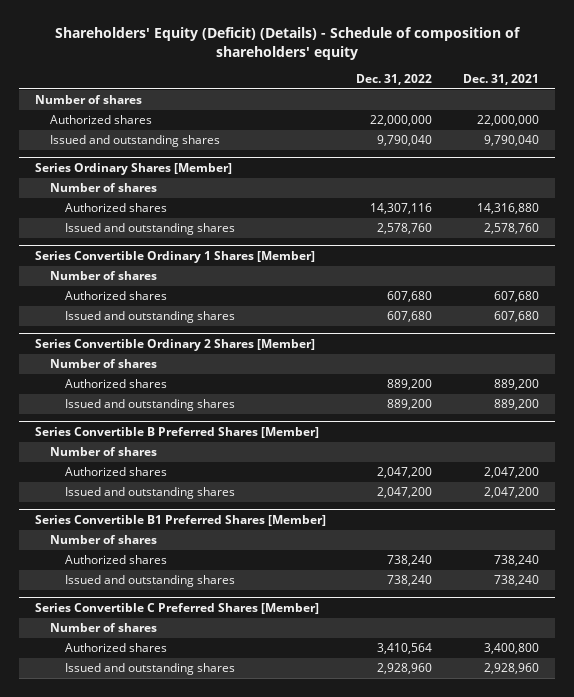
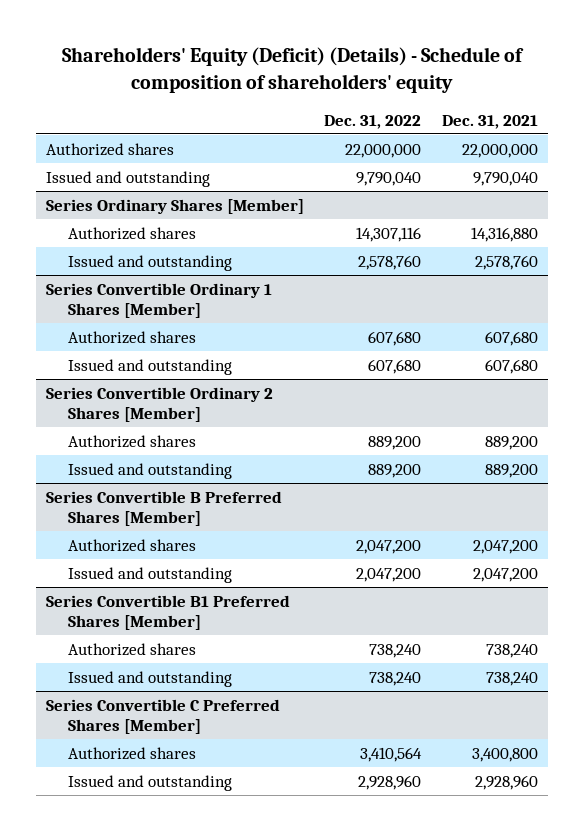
[34,95,142,105] Number of shares -> none
[49,135,220,148] Issued and outstanding shares -> [45,170,210,187] Issued and outstanding
[49,183,157,193] Number of shares -> none
[65,223,236,236] Issued and outstanding shares -> [67,254,232,271] Issued and outstanding
[49,271,157,281] Number of shares -> none
[65,311,236,324] Issued and outstanding shares -> [67,358,232,375] Issued and outstanding
[49,359,157,369] Number of shares -> none
[65,399,236,412] Issued and outstanding shares -> [67,462,232,479] Issued and outstanding
[49,447,157,457] Number of shares -> none
[65,487,236,500] Issued and outstanding shares -> [67,566,232,583] Issued and outstanding
[49,535,157,545] Number of shares -> none
[65,575,236,588] Issued and outstanding shares -> [67,670,232,687] Issued and outstanding
[49,623,157,633] Number of shares -> none
[65,663,236,676] Issued and outstanding shares -> [67,774,232,791] Issued and outstanding

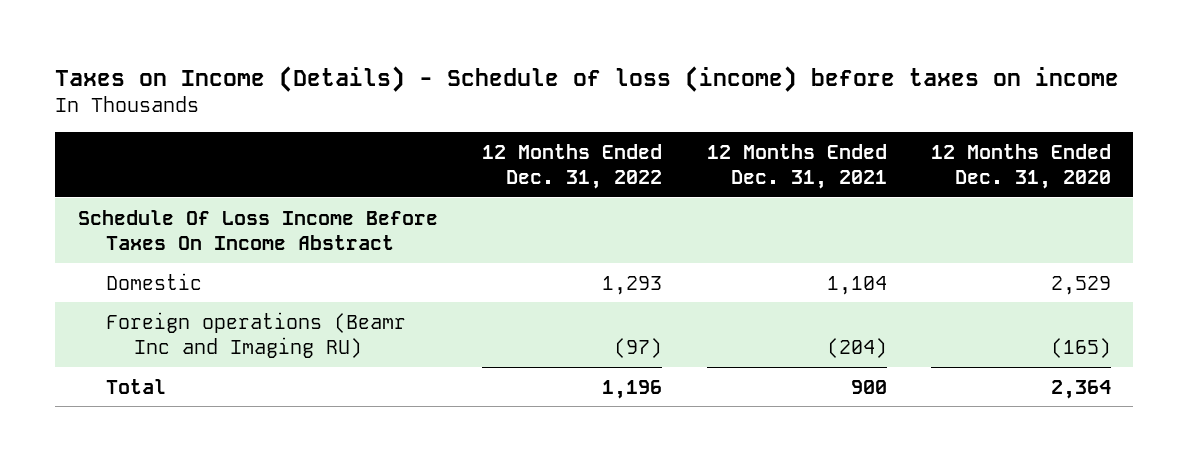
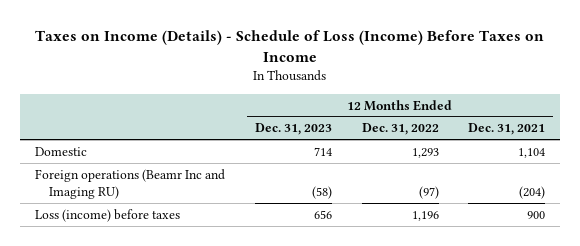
[55,65,1120,92] Taxes on Income (Details) - Schedule of loss (income) before taxes on income -> [35,29,545,63] Taxes on Income (Details) - Schedule of Loss (Income) Before Taxes on Income
[931,143,1112,189] 12 Months Ended Dec. 31, 2020 -> none
none -> [254,123,332,136] Dec. 31, 2023
[77,209,438,250] Schedule Of Loss Income Before Taxes On Income Abstract -> none
[105,378,166,394] Total -> [34,208,180,222] Loss (income) before taxes

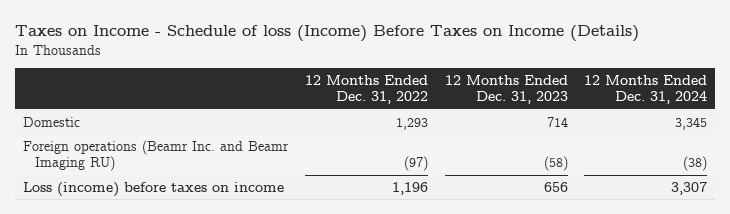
[35,29,545,63] Taxes on Income (Details) - Schedule of Loss (Income) Before Taxes on Income -> [15,25,640,43] Taxes on Income - Schedule of loss (Income) Before Taxes on Income (Details)
[468,123,546,136] Dec. 31, 2021 -> none
none -> [584,75,708,105] 12 Months Ended Dec. 31, 2024
[34,168,225,200] Foreign operations (Beamr Inc and Imaging RU) -> [23,139,290,172] Foreign operations (Beamr Inc. and Beamr Imaging RU)
[34,208,180,222] Loss (income) before taxes -> [23,181,285,197] Loss (income) before taxes on income

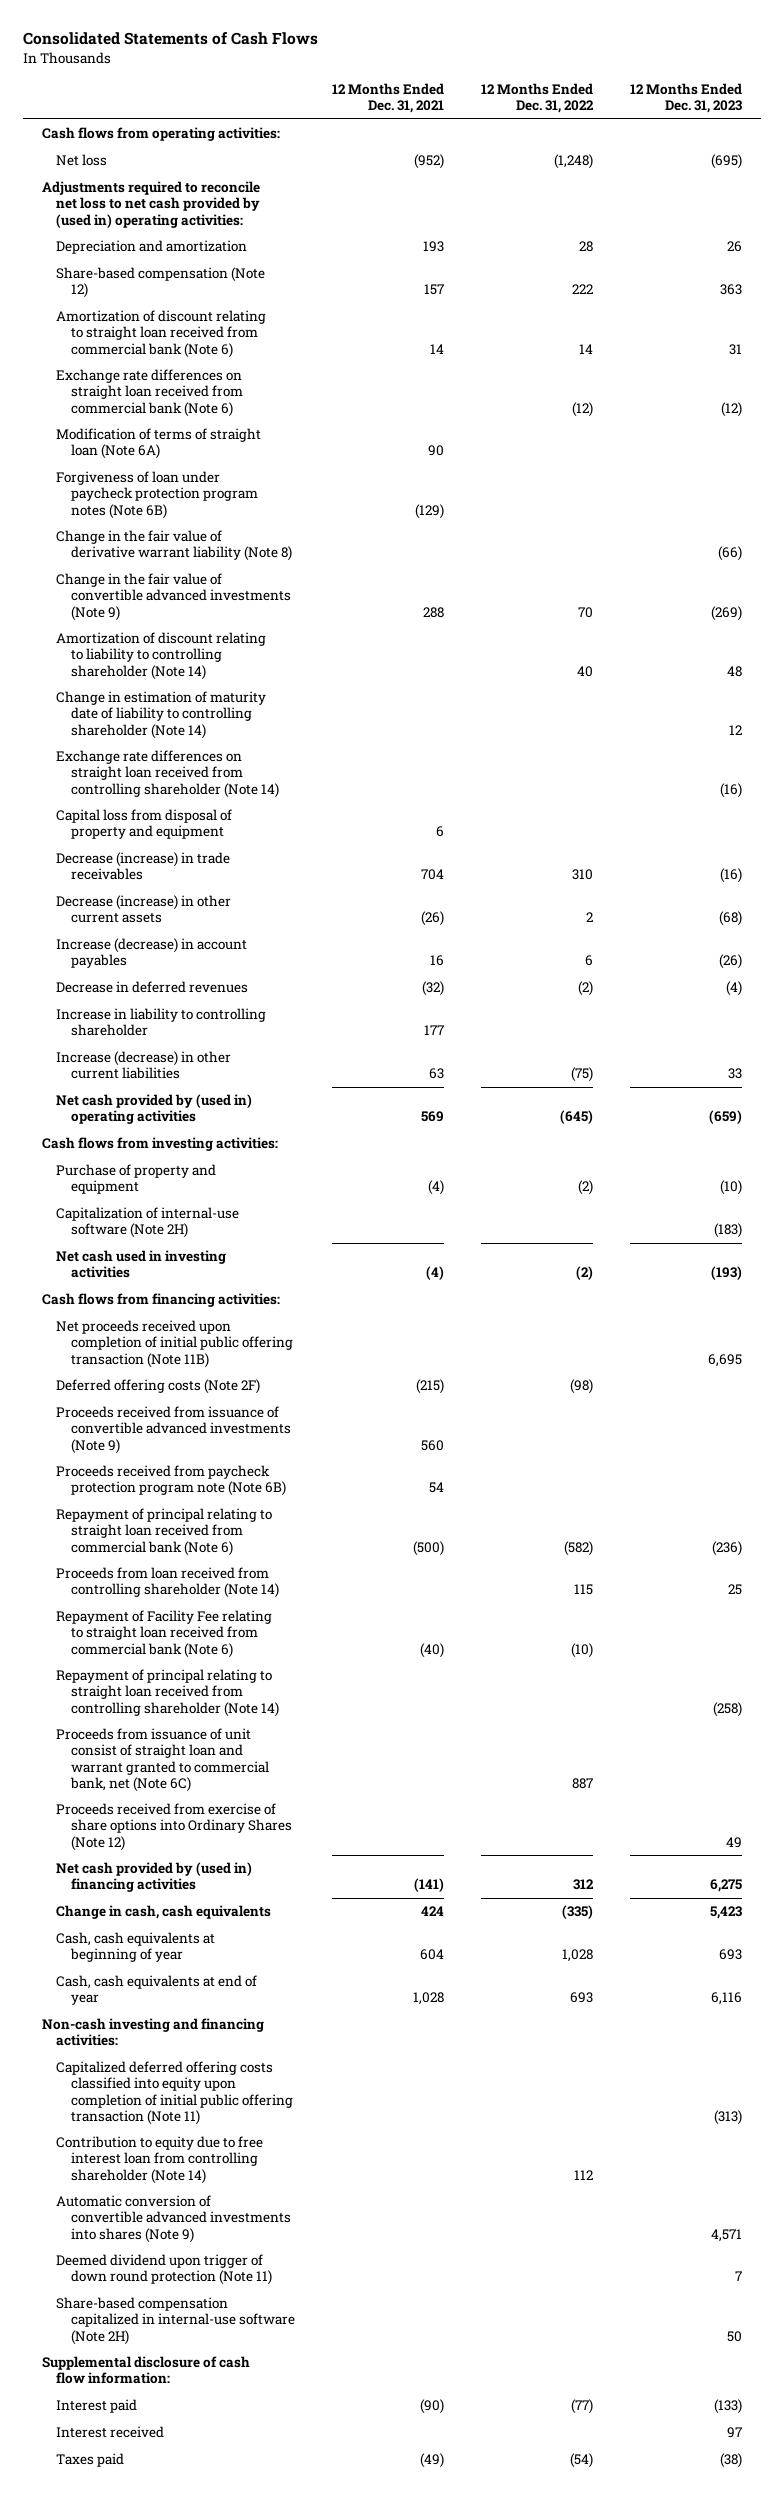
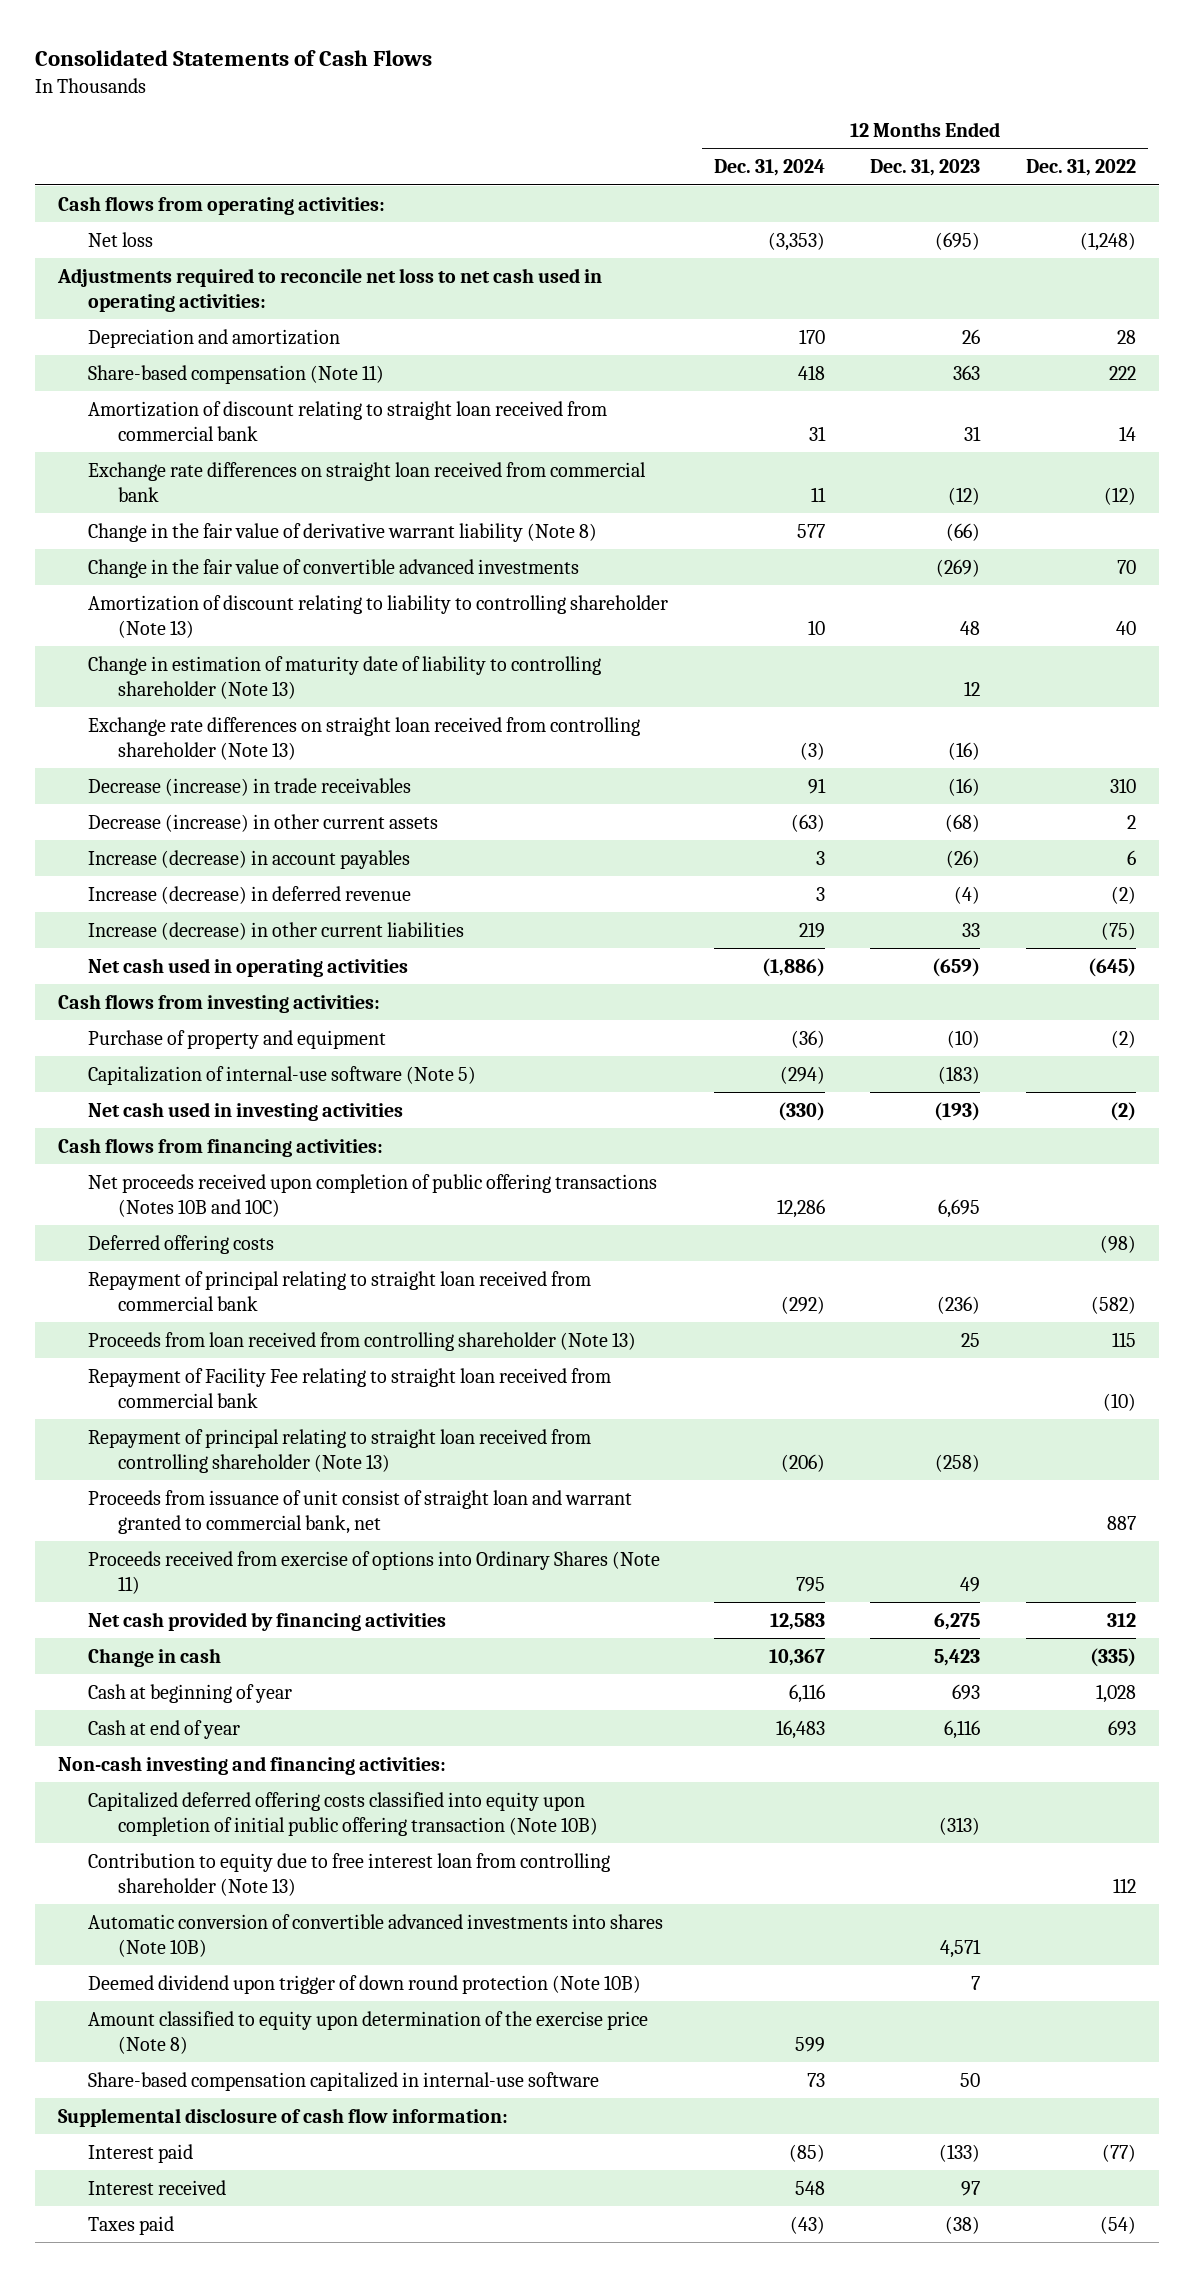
[332,83,445,114] 12 Months Ended Dec. 31, 2021 -> none
none -> [713,159,825,177] Dec. 31, 2024
[41,181,261,228] Adjustments required to reconcile net loss to net cash provided by (used in) operating activities: -> [56,267,602,312] Adjustments required to reconcile net loss to net cash used in operating activities:
[56,428,262,460] Modification of terms of straight loan (Note 6A) -> none
[56,471,259,519] Forgiveness of loan under paycheck protection program notes (Note 6B) -> none
[56,267,266,299] Share-based compensation (Note 12) -> [88,364,385,384] Share-based compensation (Note 11)
[56,310,267,358] Amortization of discount relating to straight loan received from commercial bank (Note 6) -> [88,400,608,441] Amortization of discount relating to straight loan received from commercial bank
[56,369,244,417] Exchange rate differences on straight loan received from commercial bank (Note 6) -> [88,461,647,502] Exchange rate differences on straight loan received from commercial bank
[56,809,233,840] Capital loss from disposal of property and equipment -> none
[56,573,292,621] Change in the fair value of convertible advanced investments (Note 9) -> [88,558,580,578] Change in the fair value of convertible advanced investments
[56,632,267,680] Amortization of discount relating to liability to controlling shareholder (Note 14) -> [88,594,669,638] Amortization of discount relating to liability to controlling shareholder (Note 13)
[56,691,267,739] Change in estimation of maturity date of liability to controlling shareholder (Note 14) -> [88,655,602,699] Change in estimation of maturity date of liability to controlling shareholder (Note 13)
[56,750,280,798] Exchange rate differences on straight loan received from controlling shareholder (Note 14) -> [88,716,641,760] Exchange rate differences on straight loan received from controlling shareholder (Note 13)
[56,1008,267,1037] Increase in liability to controlling shareholder -> none
[56,981,249,994] Decrease in deferred revenues -> [88,885,412,904] Increase (decrease) in deferred revenue
[56,1094,253,1125] Net cash provided by (used in) operating activities -> [88,957,409,977] Net cash used in operating activities
[56,1207,240,1239] Capitalization of internal-use software (Note 2H) -> [88,1065,477,1085] Capitalization of internal-use software (Note 5)
[56,1406,292,1454] Proceeds received from issuance of convertible advanced investments (Note 9) -> none
[56,1465,287,1497] Proceeds received from paycheck protection program note (Note 6B) -> none
[56,1320,294,1368] Net proceeds received upon completion of initial public offering transaction (Note 11B) -> [88,1173,658,1217] Net proceeds received upon completion of public offering transactions (Notes 10B and 10C)
[56,1379,261,1395] Deferred offering costs (Note 2F) -> [88,1234,275,1254] Deferred offering costs
[56,1508,273,1556] Repayment of principal relating to straight loan received from commercial bank (Note 6) -> [88,1270,592,1311] Repayment of principal relating to straight loan received from commercial bank
[56,1567,280,1599] Proceeds from loan received from controlling shareholder (Note 14) -> [88,1331,637,1351] Proceeds from loan received from controlling shareholder (Note 13)
[56,1610,273,1658] Repayment of Facility Fee relating to straight loan received from commercial bank (Note 6) -> [88,1367,612,1408] Repayment of Facility Fee relating to straight loan received from commercial bank
[56,1669,280,1717] Repayment of principal relating to straight loan received from controlling shareholder (Note 14) -> [88,1428,592,1473] Repayment of principal relating to straight loan received from controlling shareholder (Note 13)
[56,1728,270,1792] Proceeds from issuance of unit consist of straight loan and warrant granted to commercial bank, net (Note 6C) -> [88,1489,633,1534] Proceeds from issuance of unit consist of straight loan and warrant granted to commercial bank, net
[56,1803,293,1851] Proceeds received from exercise of share options into Ordinary Shares (Note 12) -> [88,1550,661,1594] Proceeds received from exercise of options into Ordinary Shares (Note 11)
[56,1862,253,1893] Net cash provided by (used in) financing activities -> [88,1611,447,1631] Net cash provided by financing activities
[56,1905,272,1920] Change in cash, cash equivalents -> [88,1647,222,1667] Change in cash
[56,1932,216,1963] Cash, cash equivalents at beginning of year -> [88,1683,293,1703] Cash at beginning of year
[56,1975,258,2006] Cash, cash equivalents at end of year -> [88,1719,241,1739] Cash at end of year
[56,2061,294,2125] Capitalized deferred offering costs classified into equity upon completion of initial public offering transaction (Note 11) -> [88,1791,599,1836] Capitalized deferred offering costs classified into equity upon completion of initial public offering transaction (Note 10B)
[56,2136,264,2184] Contribution to equity due to free interest loan from controlling shareholder (Note 14) -> [88,1852,611,1896] Contribution to equity due to free interest loan from controlling shareholder (Note 13)
[56,2195,292,2243] Automatic conversion of convertible advanced investments into shares (Note 9) -> [88,1913,664,1957] Automatic conversion of convertible advanced investments into shares (Note 10B)
[56,2254,273,2286] Deemed dividend upon trigger of down round protection (Note 11) -> [88,1974,642,1994] Deemed dividend upon trigger of down round protection (Note 10B)
none -> [88,2010,649,2054] Amount classified to equity upon determination of the exercise price (Note 8)
[56,2297,296,2345] Share-based compensation capitalized in internal-use software (Note 2H) -> [88,2071,600,2091] Share-based compensation capitalized in internal-use software

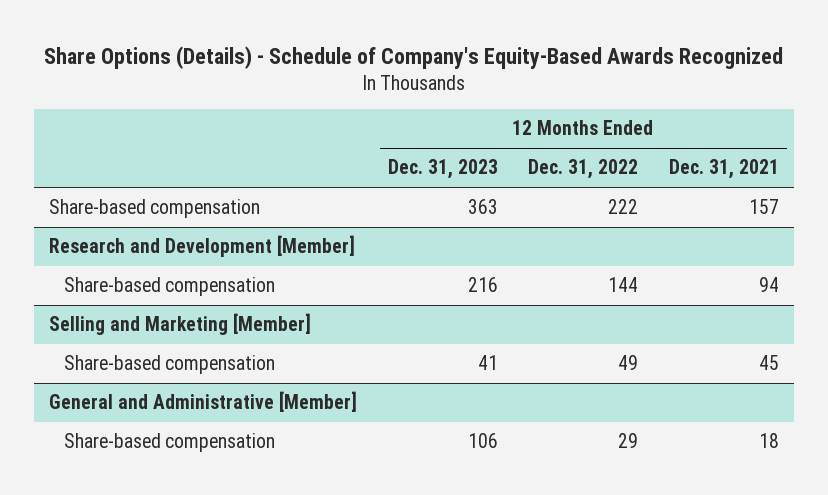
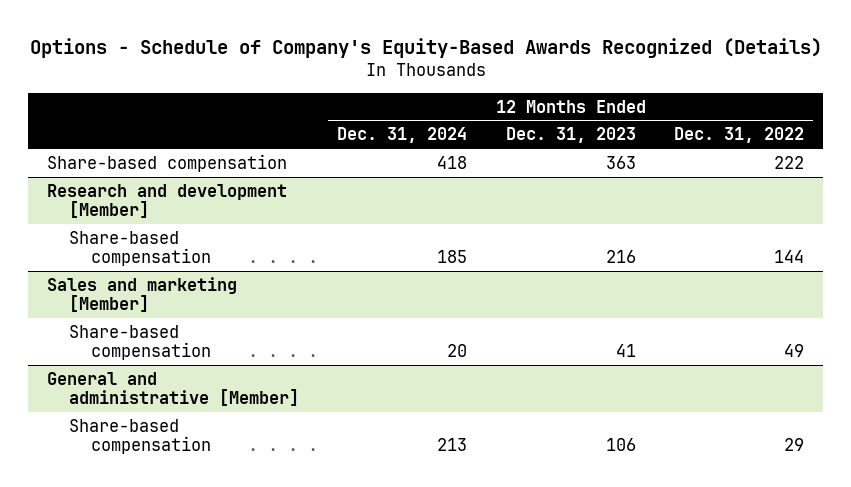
[43,45,783,69] Share Options (Details) - Schedule of Company's Equity-Based Awards Recognized -> [29,37,822,58] Options - Schedule of Company's Equity-Based Awards Recognized (Details)
[668,159,779,180] Dec. 31, 2021 -> none
none -> [337,127,468,144] Dec. 31, 2024
[48,235,355,258] Research and Development [Member] -> [47,183,288,219] Research and development [Member]
[48,313,311,336] Selling and Marketing [Member] -> [47,276,238,313] Sales and marketing [Member]
[48,391,357,413] General and Administrative [Member] -> [47,371,300,407] General and administrative [Member]

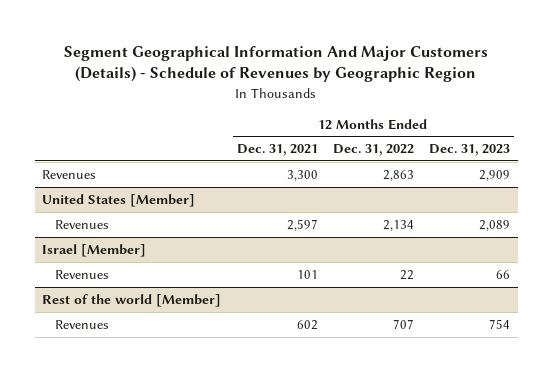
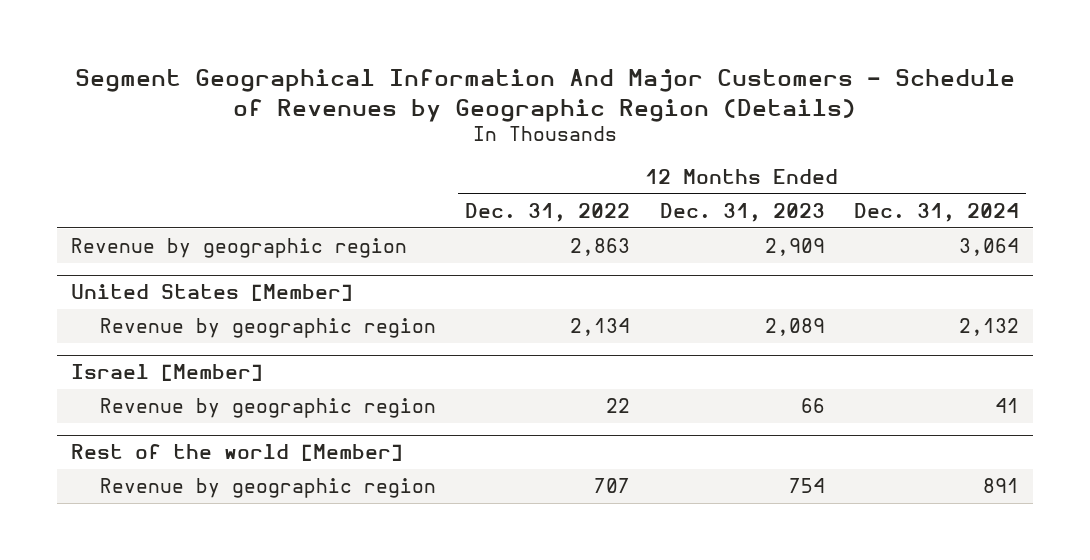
[64,45,489,83] Segment Geographical Information And Major Customers (Details) - Schedule of Revenues by Geographic Region -> [74,69,1015,122] Segment Geographical Information And Major Customers - Schedule of Revenues by Geographic Region (Details)
[236,144,318,157] Dec. 31, 2021 -> none
none -> [853,203,1019,223] Dec. 31, 2024
[42,169,97,179] Revenues -> [71,238,408,259] Revenue by geographic region
[54,219,109,229] Revenues -> [100,318,437,339] Revenue by geographic region
[54,269,109,279] Revenues -> [100,398,437,419] Revenue by geographic region
[54,319,109,329] Revenues -> [100,478,437,499] Revenue by geographic region

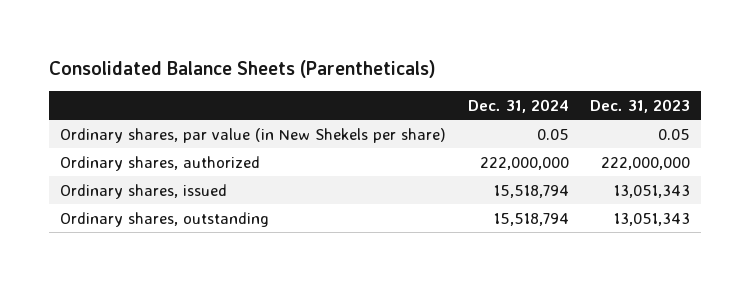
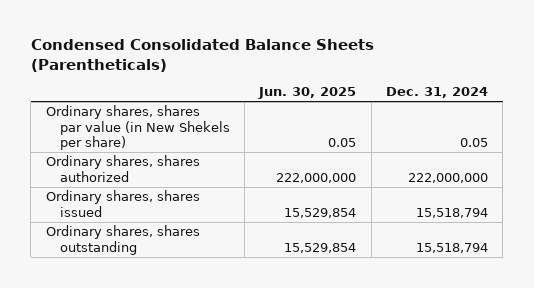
[49,59,437,78] Consolidated Balance Sheets (Parentheticals) -> [30,39,374,72] Condensed Consolidated Balance Sheets (Parentheticals)
[590,98,691,113] Dec. 31, 2023 -> none
none -> [258,87,357,100] Jun. 30, 2025
[60,127,447,143] Ordinary shares, par value (in New Shekels per share) -> [45,105,230,151] Ordinary shares, shares par value (in New Shekels per share)
[60,155,261,171] Ordinary shares, authorized -> [45,155,200,182] Ordinary shares, shares authorized
[60,183,228,199] Ordinary shares, issued -> [45,190,200,217] Ordinary shares, shares issued
[60,211,270,227] Ordinary shares, outstanding -> [45,225,200,255] Ordinary shares, shares outstanding

